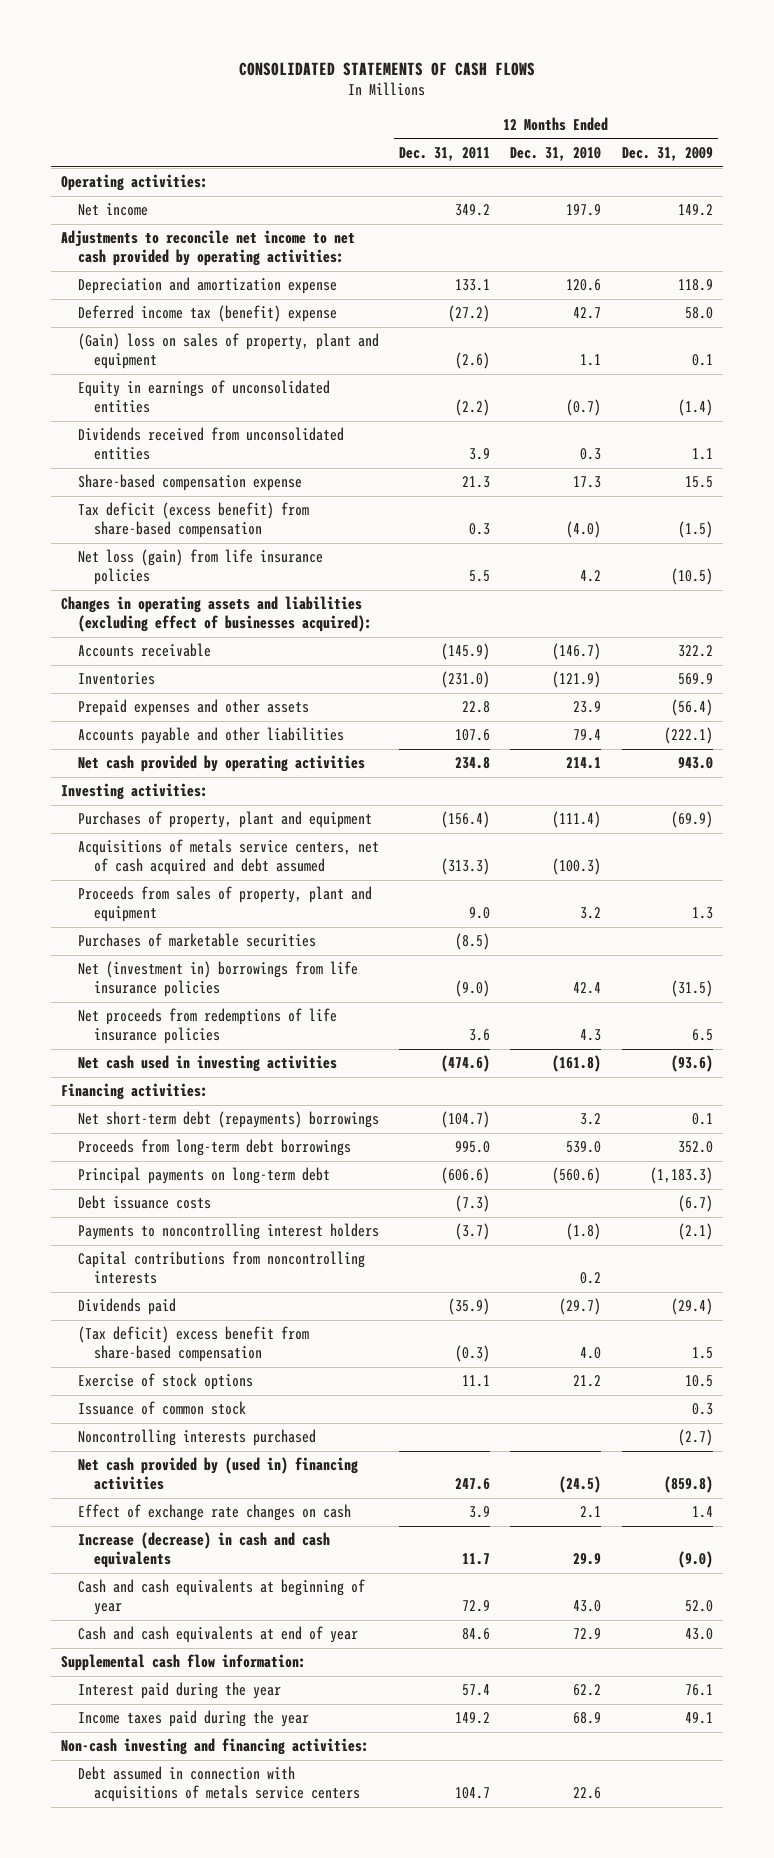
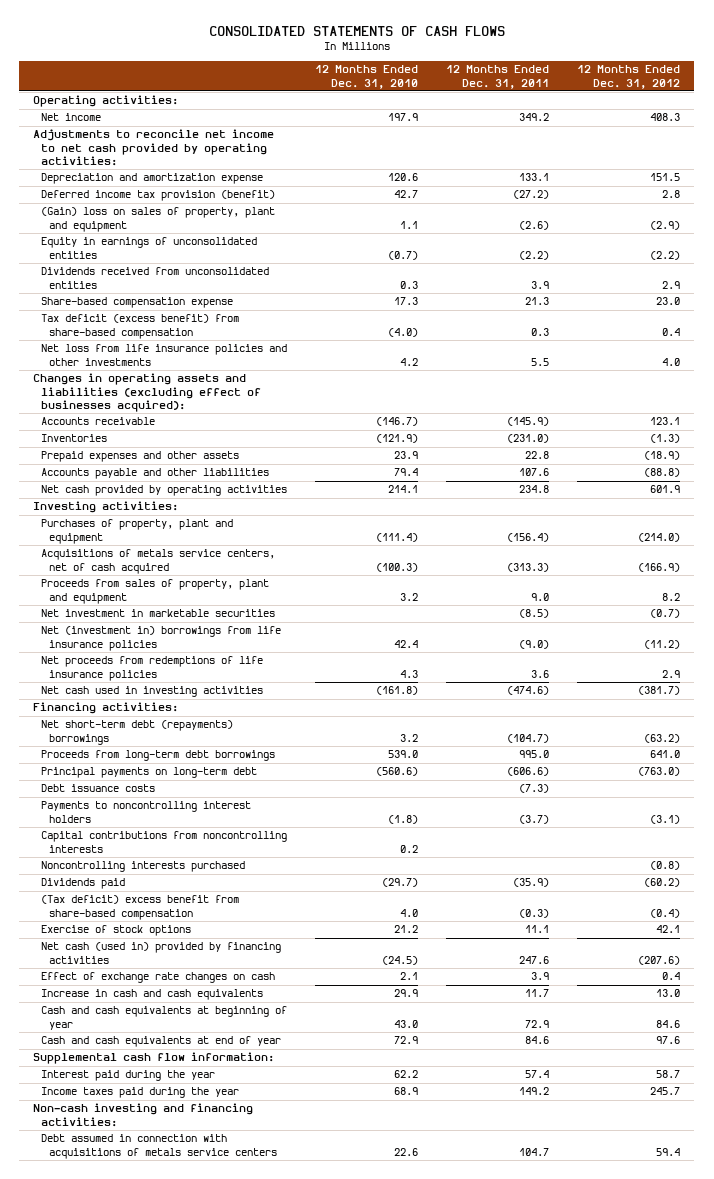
[621,147,713,162] Dec. 31, 2009 -> none
none -> [577,65,681,89] 12 Months Ended Dec. 31, 2012
[77,305,337,323] Deferred income tax (benefit) expense -> [41,190,276,202] Deferred income tax provision (benefit)
[77,549,323,586] Net loss (gain) from life insurance policies -> [41,344,288,366] Net loss from life insurance policies and other investments
[77,839,379,876] Acquisitions of metals service centers, net of cash acquired and debt assumed -> [41,549,276,574] Acquisitions of metals service centers, net of cash acquired
[77,933,316,948] Purchases of marketable securities -> none
none -> [41,609,276,618] Net investment in marketable securities
[77,1429,316,1447] Noncontrolling interests purchased -> [41,861,246,873] Noncontrolling interests purchased
[77,1401,246,1416] Issuance of common stock -> none
[77,1457,358,1491] Net cash provided by (used in) financing activities -> [41,942,282,964] Net cash (used in) provided by financing activities
[77,1532,330,1569] Increase (decrease) in cash and cash equivalents -> [41,989,264,1001] Increase in cash and cash equivalents

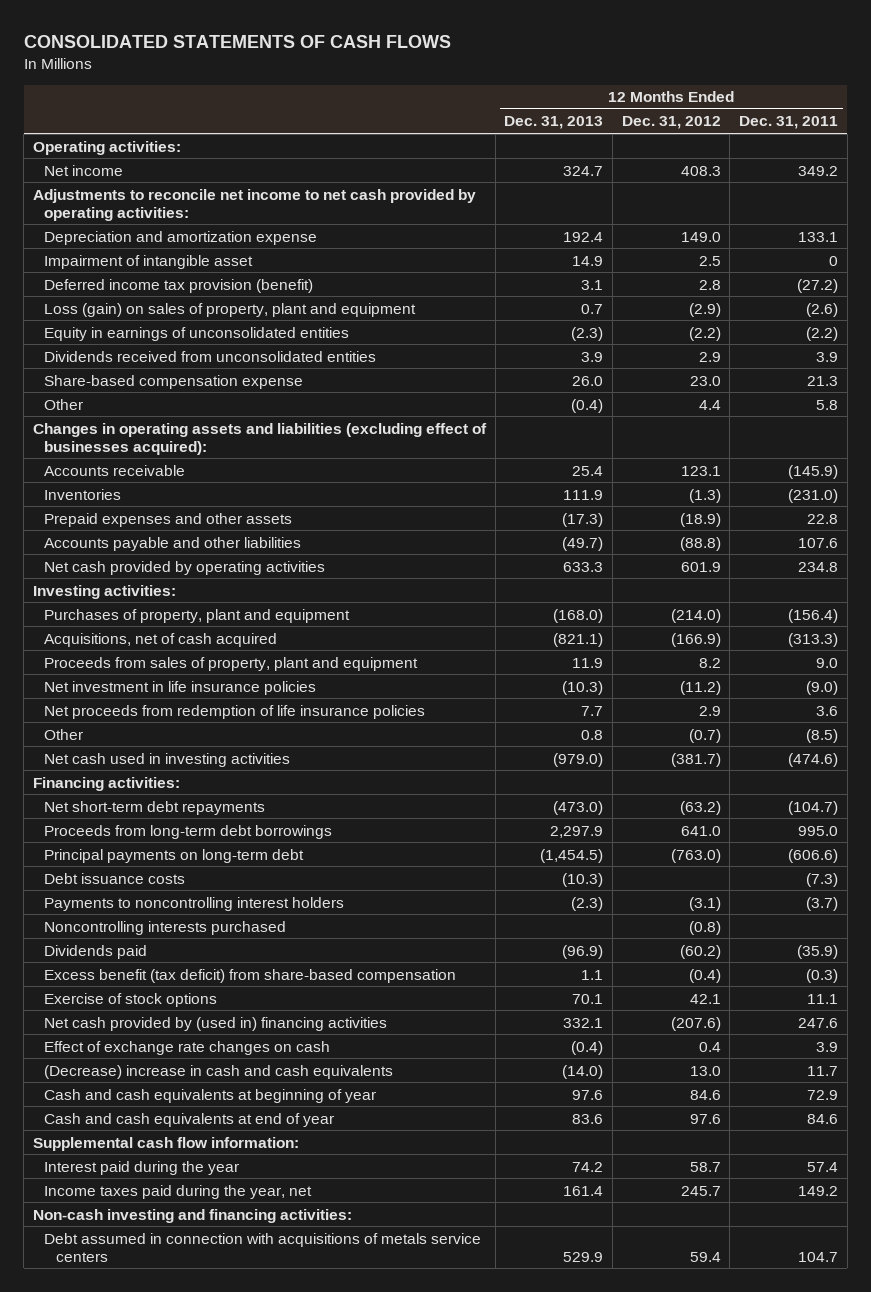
[315,65,419,89] 12 Months Ended Dec. 31, 2010 -> none
none -> [504,116,604,130] Dec. 31, 2013
[650,173,681,182] 151.5 -> [680,231,721,242] 149.0
none -> [44,254,254,269] Impairment of intangible asset
[41,207,276,232] (Gain) loss on sales of property, plant and equipment -> [44,302,417,317] Loss (gain) on sales of property, plant and equipment
[41,314,240,339] Tax deficit (excess benefit) from share-based compensation -> none
[41,344,288,366] Net loss from life insurance policies and other investments -> none
none -> [44,398,84,410] Other
[41,549,276,574] Acquisitions of metals service centers, net of cash acquired -> [44,632,278,647] Acquisitions, net of cash acquired
[41,626,282,651] Net (investment in) borrowings from life insurance policies -> none
[41,609,276,618] Net investment in marketable securities -> [44,680,317,695] Net investment in life insurance policies
[519,609,550,619] (8.5) -> [806,680,839,695] (9.0)
[650,609,681,619] (0.7) -> [679,680,721,695] (11.2)
[41,656,264,681] Net proceeds from redemptions of life insurance policies -> [44,704,426,719] Net proceeds from redemption of life insurance policies
none -> [44,728,84,740] Other
[41,720,234,745] Net short-term debt (repayments) borrowings -> [44,800,266,815] Net short-term debt repayments
[41,831,288,853] Capital contributions from noncontrolling interests -> none
[41,895,240,920] (Tax deficit) excess benefit from share-based compensation -> [44,968,457,983] Excess benefit (tax deficit) from share-based compensation
[41,942,282,964] Net cash (used in) provided by financing activities -> [44,1016,388,1031] Net cash provided by (used in) financing activities
[41,989,264,1001] Increase in cash and cash equivalents -> [44,1064,394,1079] (Decrease) increase in cash and cash equivalents
[41,1087,240,1099] Income taxes paid during the year -> [44,1184,313,1199] Income taxes paid during the year, net

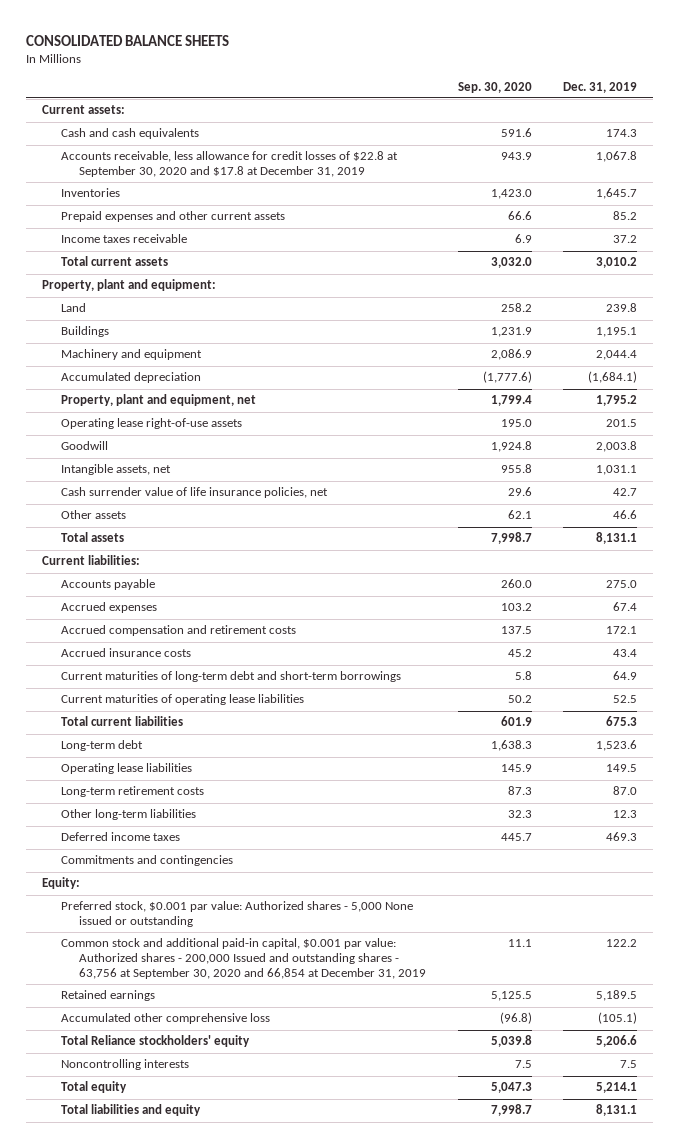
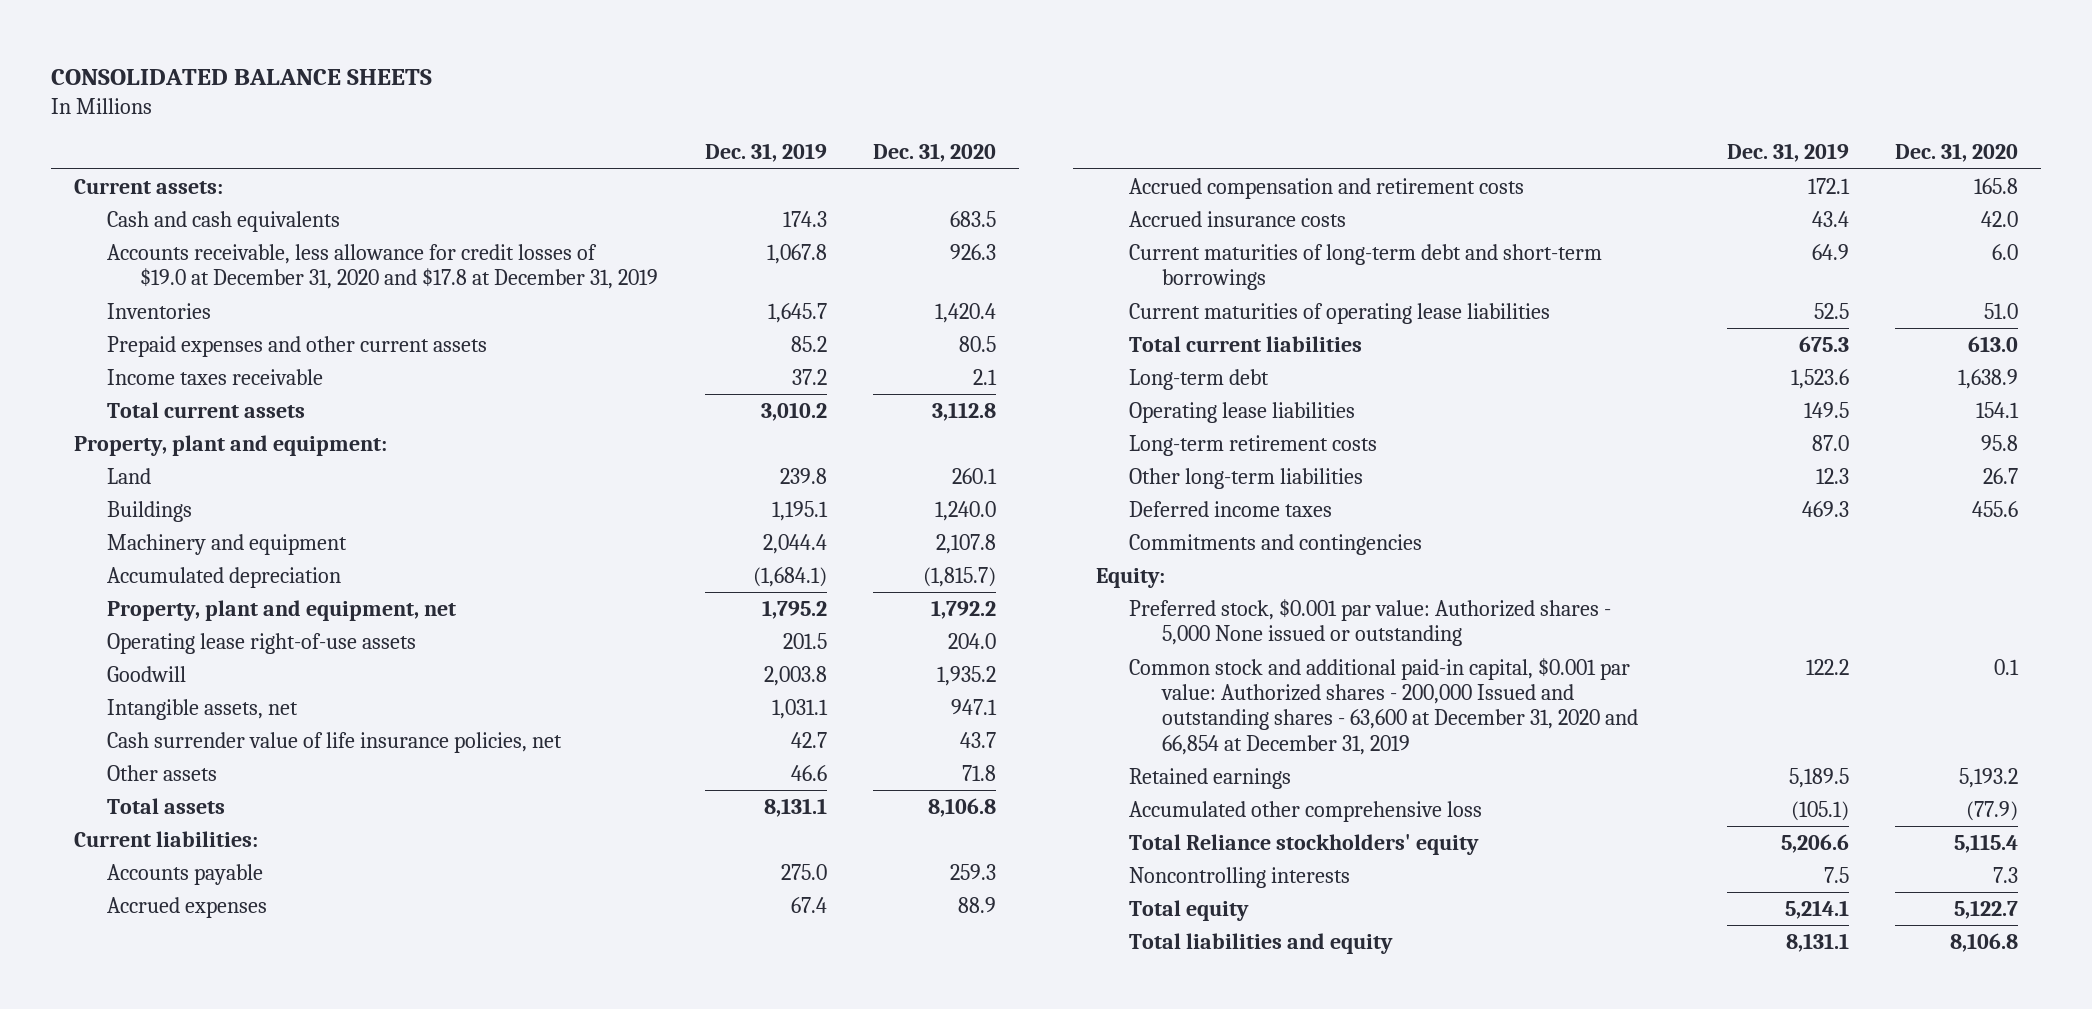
[457,81,532,93] Sep. 30, 2020 -> none
none -> [873,143,997,163] Dec. 31, 2020
[60,151,398,177] Accounts receivable, less allowance for credit losses of $22.8 at September 30, 2020 and $17.8 at December 31, 2019 -> [107,244,659,290] Accounts receivable, less allowance for credit losses of $19.0 at December 31, 2020 and $17.8 at December 31, 2019
[60,938,427,979] Common stock and additional paid-in capital, $0.001 par value: Authorized shares - 200,000 Issued and outstanding shares - 63,756 at September 30, 2020 and 66,854 at December 31, 2019 -> [1129,658,1639,755] Common stock and additional paid-in capital, $0.001 par value: Authorized shares - 200,000 Issued and outstanding shares - 63,600 at December 31, 2020 and 66,854 at December 31, 2019

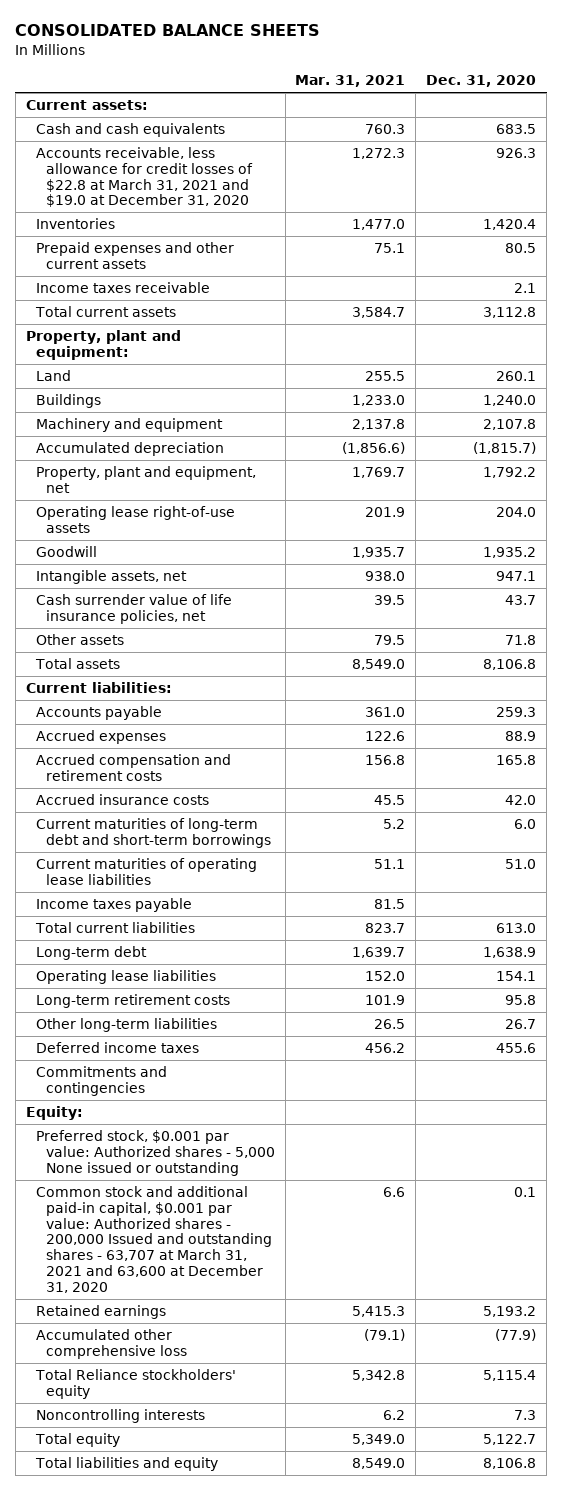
[704,143,827,163] Dec. 31, 2019 -> none
none -> [295,75,406,88] Mar. 31, 2021
[107,244,659,290] Accounts receivable, less allowance for credit losses of $19.0 at December 31, 2020 and $17.8 at December 31, 2019 -> [35,147,253,208] Accounts receivable, less allowance for credit losses of $22.8 at March 31, 2021 and $19.0 at December 31, 2020
none -> [35,898,192,913] Income taxes payable
[1129,658,1639,755] Common stock and additional paid-in capital, $0.001 par value: Authorized shares - 200,000 Issued and outstanding shares - 63,600 at December 31, 2020 and 66,854 at December 31, 2019 -> [35,1186,272,1293] Common stock and additional paid-in capital, $0.001 par value: Authorized shares - 200,000 Issued and outstanding shares - 63,707 at March 31, 2021 and 63,600 at December 31, 2020

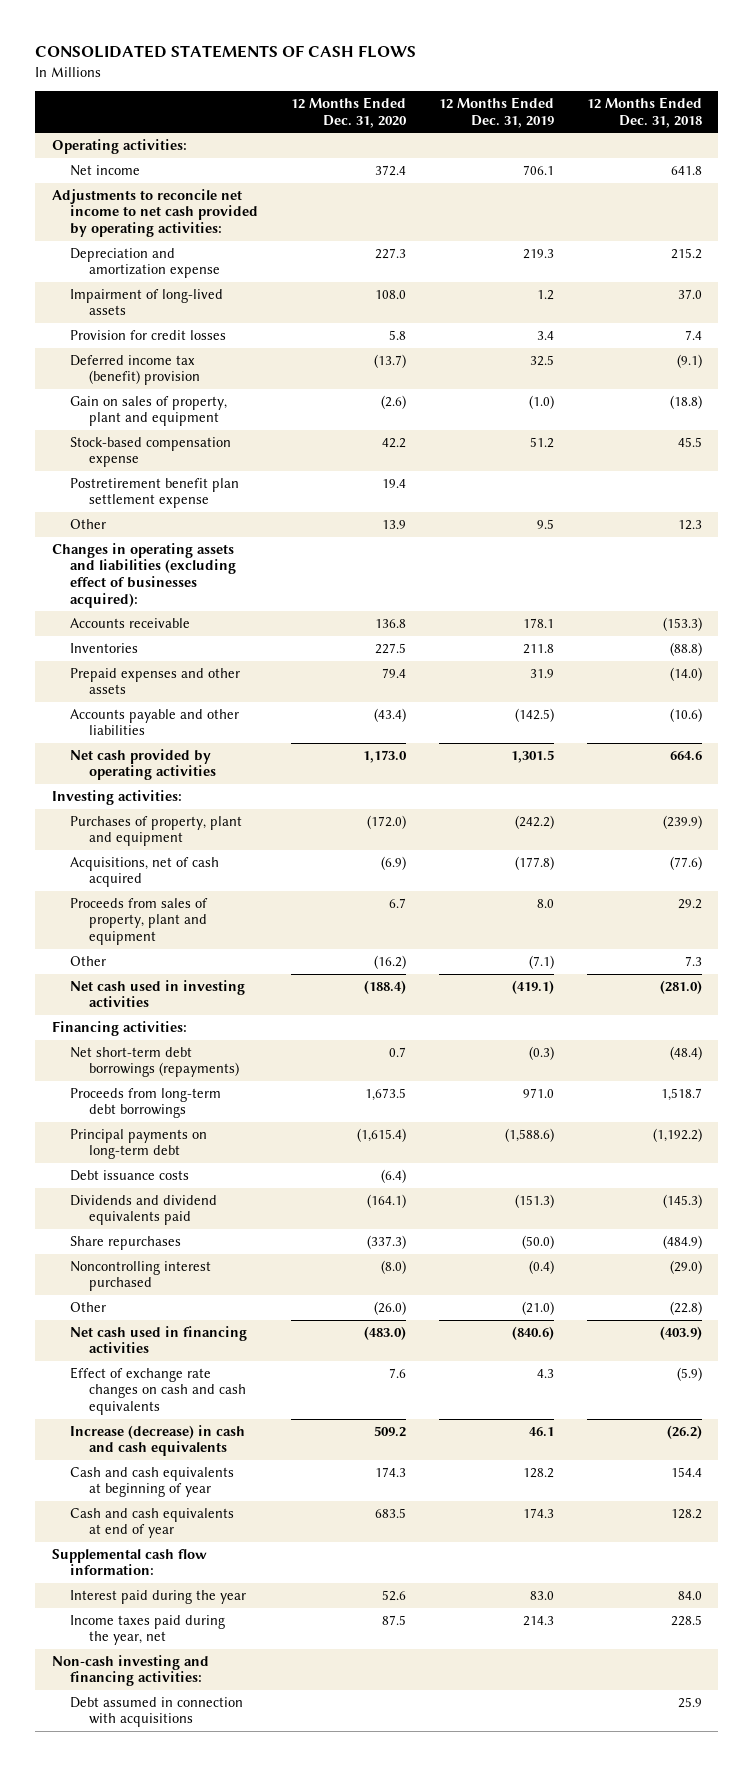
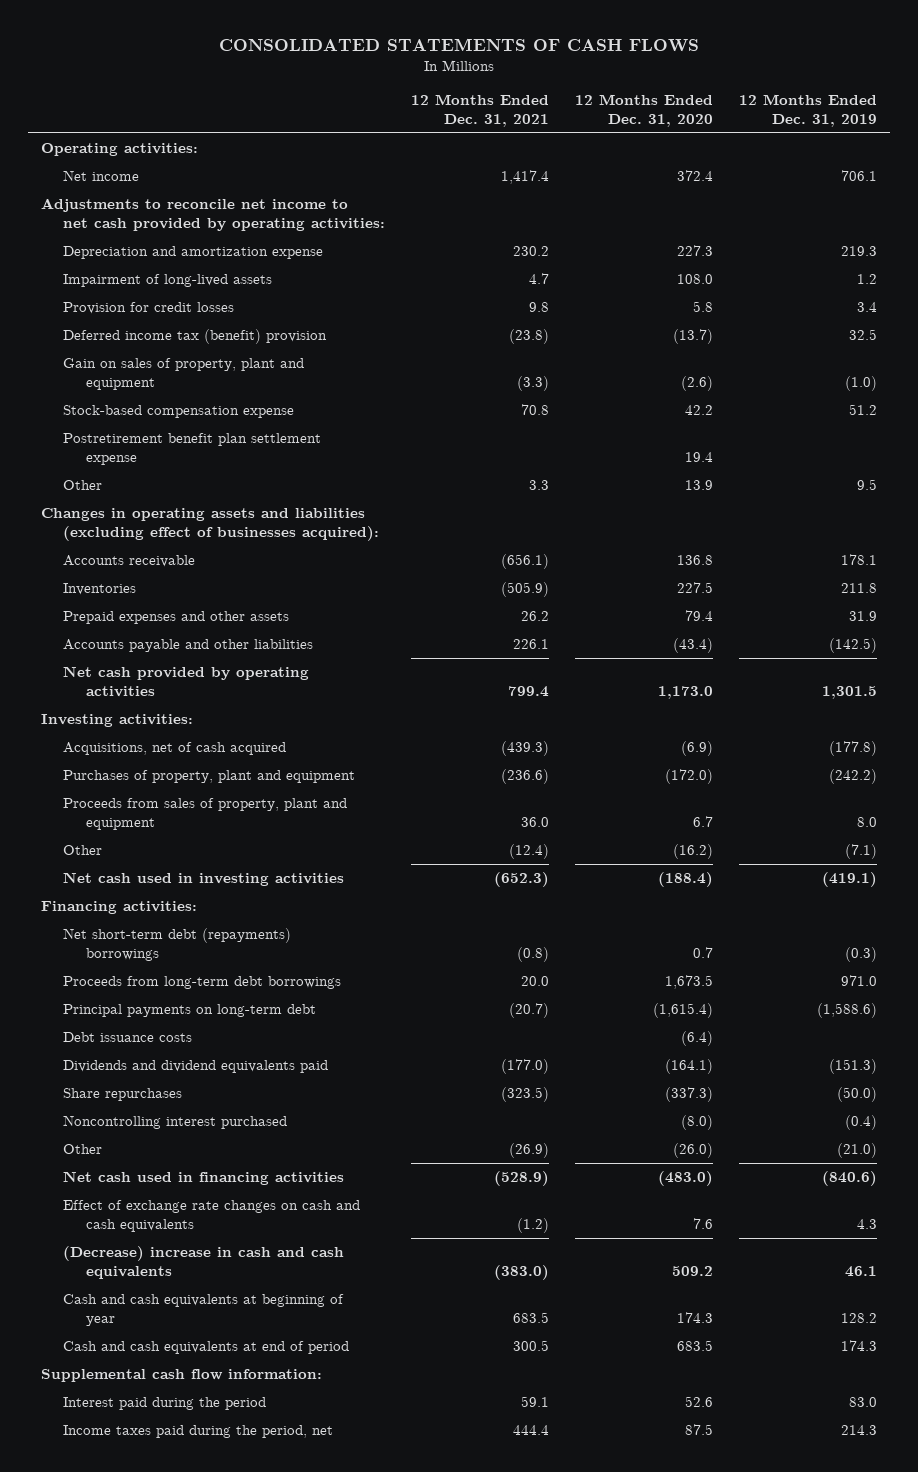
[586,97,702,128] 12 Months Ended Dec. 31, 2018 -> none
none -> [411,93,550,127] 12 Months Ended Dec. 31, 2021
[70,815,243,847] Purchases of property, plant and equipment -> [63,770,356,784] Purchases of property, plant and equipment
[70,1046,239,1078] Net short-term debt borrowings (repayments) -> [63,928,292,962] Net short-term debt (repayments) borrowings
[70,1424,246,1457] Increase (decrease) in cash and cash equivalents -> [63,1246,345,1280] (Decrease) increase in cash and cash equivalents
[70,1507,235,1539] Cash and cash equivalents at end of year -> [63,1341,350,1355] Cash and cash equivalents at end of period
[51,1654,209,1687] Non-cash investing and financing activities: -> none
[70,1696,244,1728] Debt assumed in connection with acquisitions -> none
[70,1589,247,1604] Interest paid during the year -> [63,1397,267,1411] Interest paid during the period
[70,1614,226,1646] Income taxes paid during the year, net -> [63,1425,334,1439] Income taxes paid during the period, net

